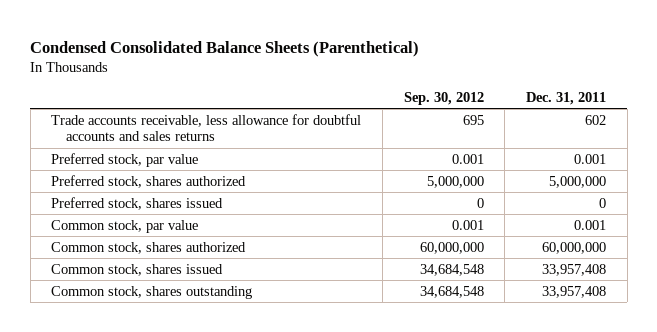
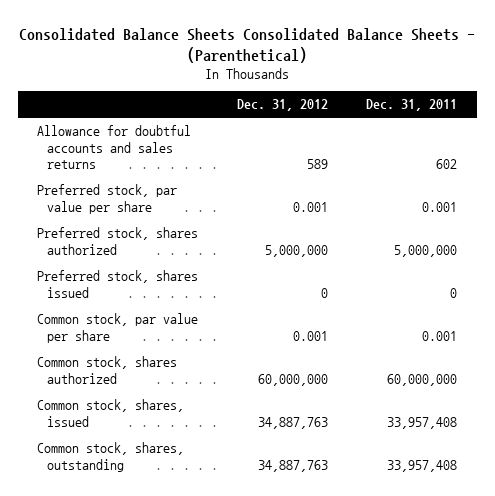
[30,40,420,57] Condensed Consolidated Balance Sheets (Parenthetical) -> [19,27,476,63] Consolidated Balance Sheets Consolidated Balance Sheets - (Parenthetical)
[403,91,484,105] Sep. 30, 2012 -> none
none -> [236,99,328,112] Dec. 31, 2012
[51,113,362,142] Trade accounts receivable, less allowance for doubtful accounts and sales returns -> [37,125,192,170] Allowance for doubtful accounts and sales returns
[51,152,199,167] Preferred stock, par value -> [37,184,178,214] Preferred stock, par value per share
[51,219,199,233] Common stock, par value -> [37,313,199,343] Common stock, par value per share
[51,263,224,276] Common stock, shares issued -> [37,399,185,427] Common stock, shares, issued
[51,285,253,299] Common stock, shares outstanding -> [37,442,185,472] Common stock, shares, outstanding

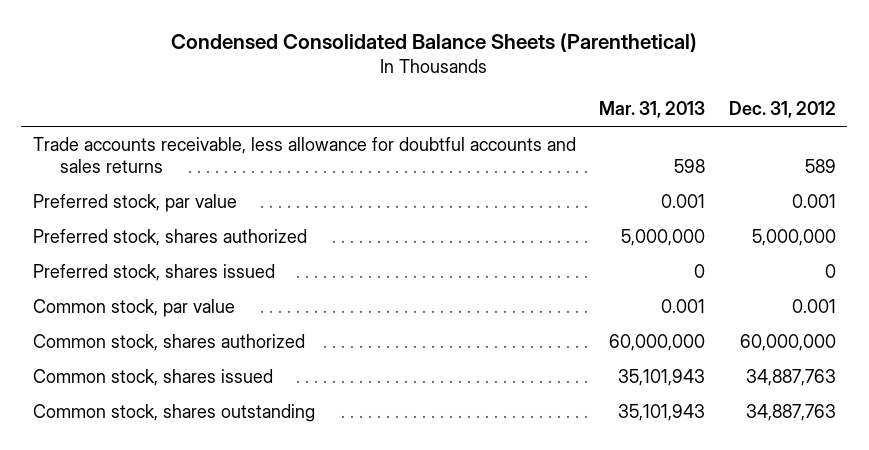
[19,27,476,63] Consolidated Balance Sheets Consolidated Balance Sheets - (Parenthetical) -> [171,33,698,53] Condensed Consolidated Balance Sheets (Parenthetical)
[366,99,458,112] Dec. 31, 2011 -> none
none -> [599,101,706,119] Mar. 31, 2013
[37,125,192,170] Allowance for doubtful accounts and sales returns -> [32,137,576,173] Trade accounts receivable, less allowance for doubtful accounts and sales returns
[37,184,178,214] Preferred stock, par value per share -> [32,194,237,213] Preferred stock, par value
[37,313,199,343] Common stock, par value per share -> [32,299,235,318] Common stock, par value
[37,399,185,427] Common stock, shares, issued -> [32,369,273,387] Common stock, shares issued
[37,442,185,472] Common stock, shares, outstanding -> [32,404,315,423] Common stock, shares outstanding

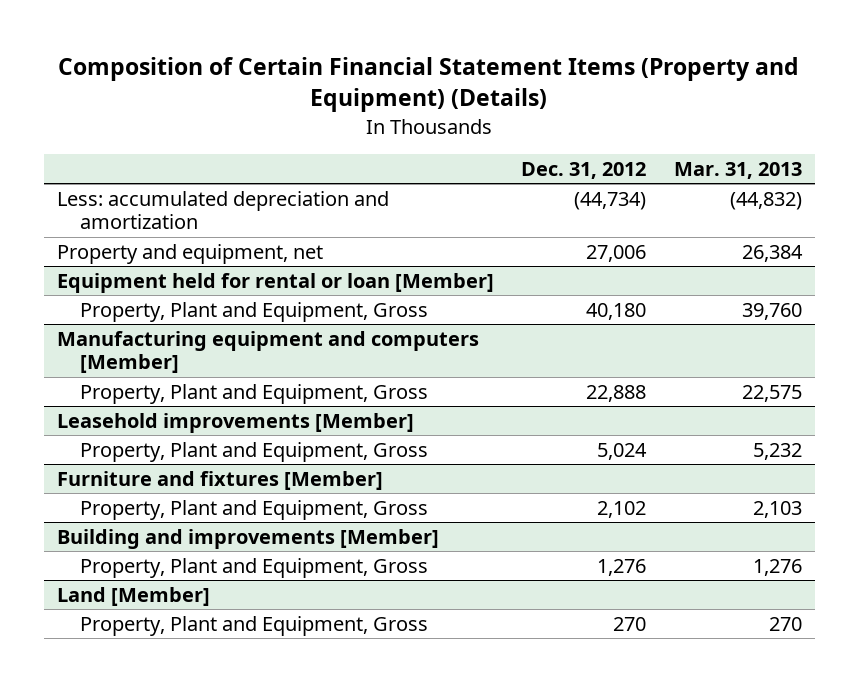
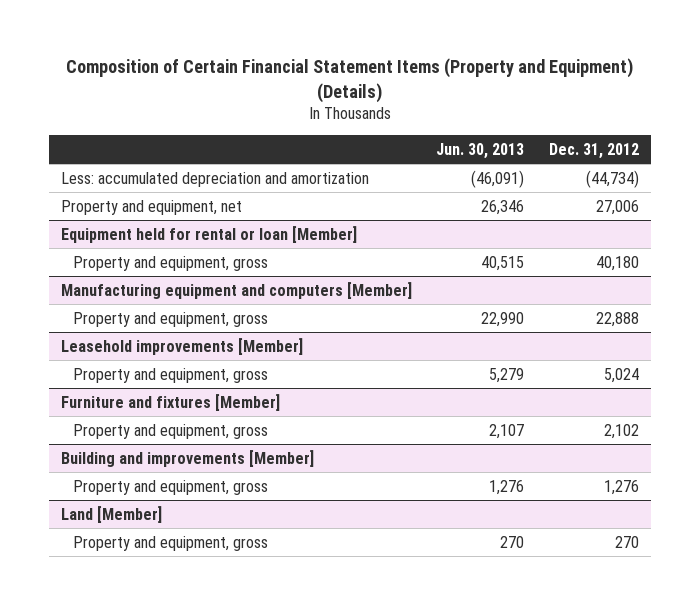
[673,161,802,179] Mar. 31, 2013 -> none
none -> [436,142,525,159] Jun. 30, 2013
[79,301,428,322] Property, Plant and Equipment, Gross -> [73,255,269,271] Property and equipment, gross
[79,383,428,404] Property, Plant and Equipment, Gross -> [73,311,269,327] Property and equipment, gross
[79,441,428,462] Property, Plant and Equipment, Gross -> [73,367,269,383] Property and equipment, gross
[79,499,428,520] Property, Plant and Equipment, Gross -> [73,423,269,439] Property and equipment, gross
[79,557,428,578] Property, Plant and Equipment, Gross -> [73,479,269,495] Property and equipment, gross
[79,615,428,636] Property, Plant and Equipment, Gross -> [73,535,269,551] Property and equipment, gross

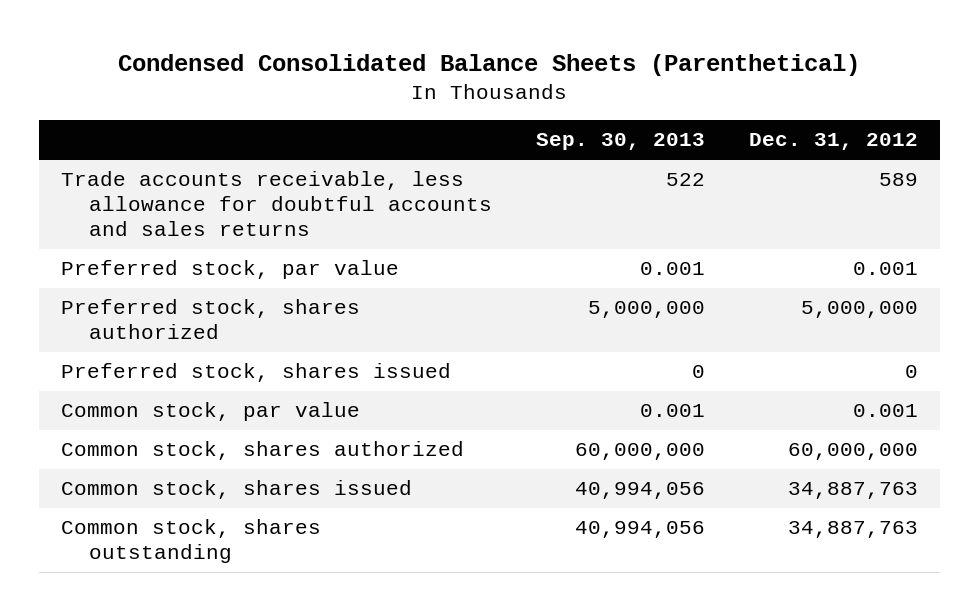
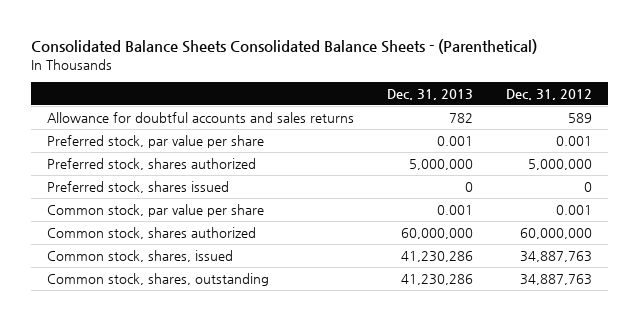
[118,54,861,77] Condensed Consolidated Balance Sheets (Parenthetical) -> [31,39,538,55] Consolidated Balance Sheets Consolidated Balance Sheets - (Parenthetical)
[535,133,705,151] Sep. 30, 2013 -> none
none -> [387,88,474,100] Dec. 31, 2013
[61,171,493,237] Trade accounts receivable, less allowance for doubtful accounts and sales returns -> [47,112,355,124] Allowance for doubtful accounts and sales returns
[61,260,400,280] Preferred stock, par value -> [47,135,265,149] Preferred stock, par value per share
[61,402,361,422] Common stock, par value -> [47,204,265,218] Common stock, par value per share
[61,480,413,500] Common stock, shares issued -> [47,250,234,263] Common stock, shares, issued
[61,519,322,564] Common stock, shares outstanding -> [47,273,270,287] Common stock, shares, outstanding

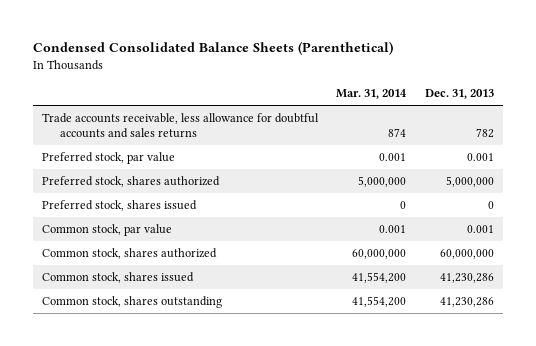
[31,39,538,55] Consolidated Balance Sheets Consolidated Balance Sheets - (Parenthetical) -> [32,40,393,55] Condensed Consolidated Balance Sheets (Parenthetical)
[505,88,592,100] Dec. 31, 2012 -> none
none -> [336,89,408,100] Mar. 31, 2014
[47,112,355,124] Allowance for doubtful accounts and sales returns -> [41,113,319,138] Trade accounts receivable, less allowance for doubtful accounts and sales returns
[47,135,265,149] Preferred stock, par value per share -> [41,152,175,165] Preferred stock, par value
[47,204,265,218] Common stock, par value per share -> [41,224,172,237] Common stock, par value
[47,250,234,263] Common stock, shares, issued -> [41,272,194,284] Common stock, shares issued
[47,273,270,287] Common stock, shares, outstanding -> [41,296,222,309] Common stock, shares outstanding

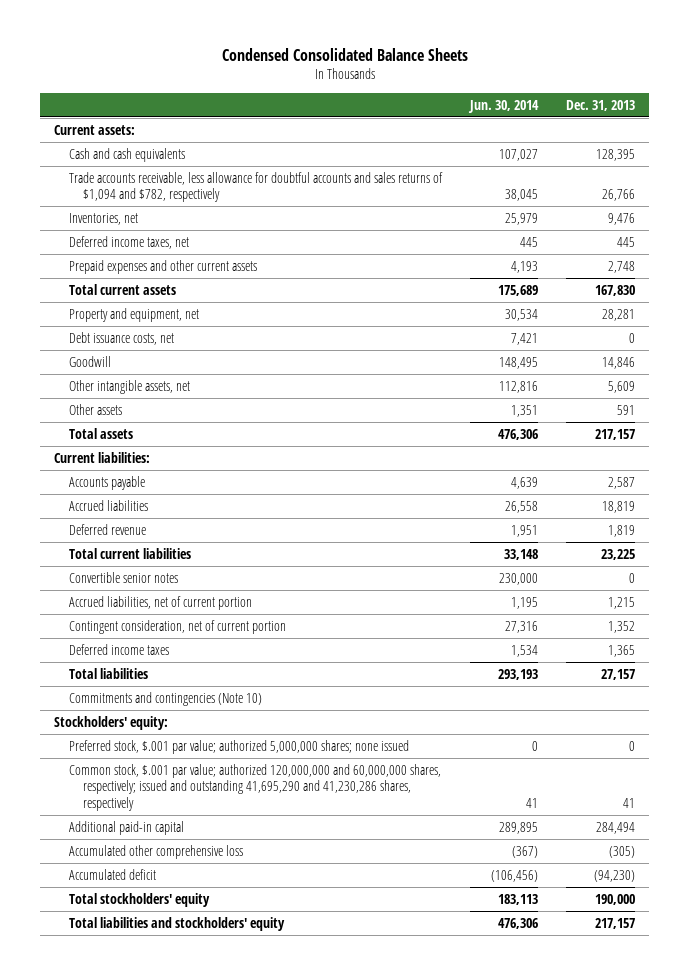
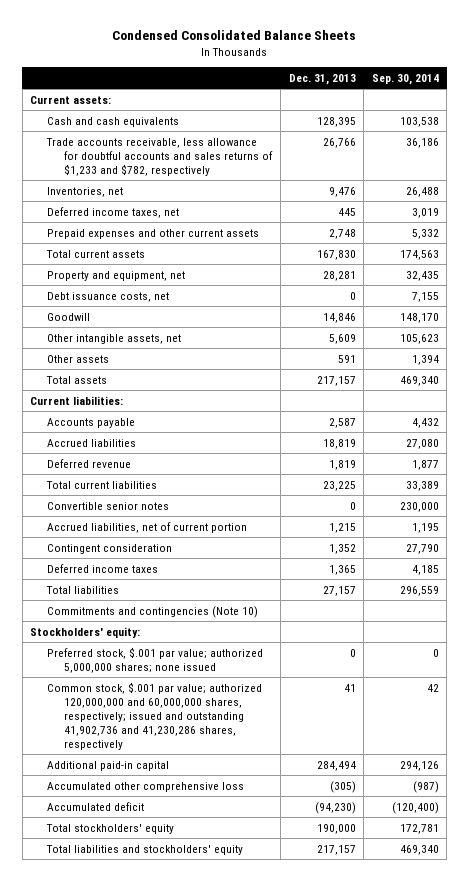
[467,99,539,113] Jun. 30, 2014 -> none
none -> [371,73,439,85] Sep. 30, 2014
[68,171,443,203] Trade accounts receivable, less allowance for doubtful accounts and sales returns of $1,094 and $782, respectively -> [46,137,274,176] Trade accounts receivable, less allowance for doubtful accounts and sales returns of $1,233 and $782, respectively
[68,619,286,634] Contingent consideration, net of current portion -> [47,543,173,554] Contingent consideration
[68,763,441,811] Common stock, $.001 par value; authorized 120,000,000 and 60,000,000 shares, respectively; issued and outstanding 41,695,290 and 41,230,286 shares, respectively -> [47,681,263,750] Common stock, $.001 par value; authorized 120,000,000 and 60,000,000 shares, respectively; issued and outstanding 41,902,736 and 41,230,286 shares, respectively

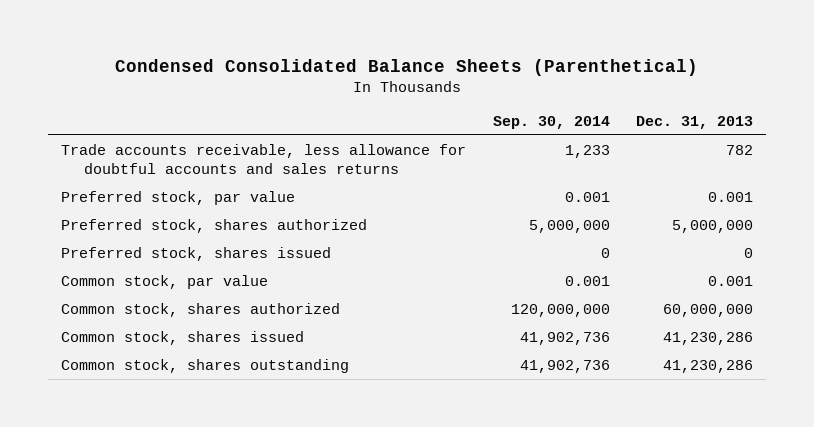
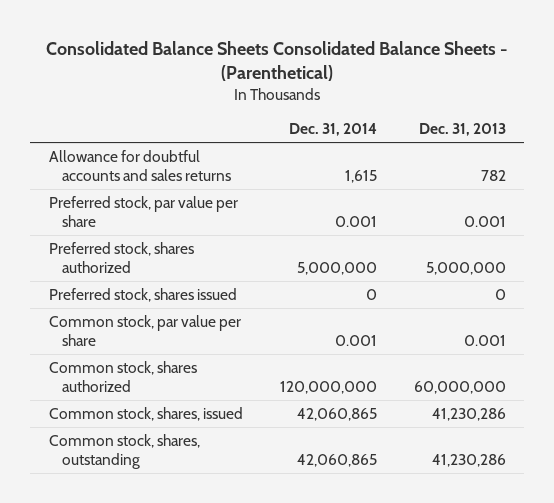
[115,58,699,76] Condensed Consolidated Balance Sheets (Parenthetical) -> [46,40,509,81] Consolidated Balance Sheets Consolidated Balance Sheets - (Parenthetical)
[492,115,610,129] Sep. 30, 2014 -> none
none -> [288,123,377,137] Dec. 31, 2014
[61,143,467,175] Trade accounts receivable, less allowance for doubtful accounts and sales returns -> [48,149,232,181] Allowance for doubtful accounts and sales returns
[61,190,296,205] Preferred stock, par value -> [48,195,238,227] Preferred stock, par value per share
[61,274,269,289] Common stock, par value -> [48,314,241,346] Common stock, par value per share
[61,330,305,345] Common stock, shares issued -> [48,406,243,421] Common stock, shares, issued
[61,358,350,373] Common stock, shares outstanding -> [48,433,200,469] Common stock, shares, outstanding

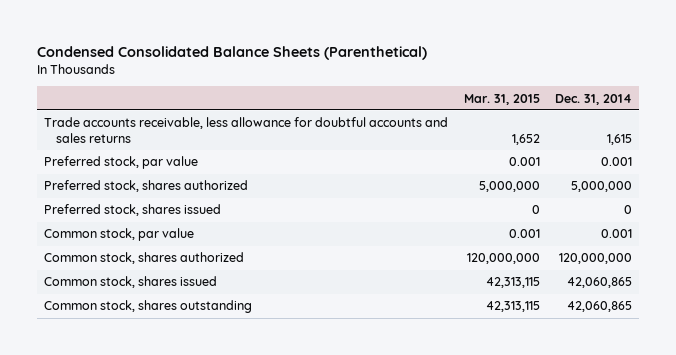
[46,40,509,81] Consolidated Balance Sheets Consolidated Balance Sheets - (Parenthetical) -> [36,45,427,60] Condensed Consolidated Balance Sheets (Parenthetical)
[418,123,506,137] Dec. 31, 2013 -> none
none -> [463,93,540,105] Mar. 31, 2015
[48,149,232,181] Allowance for doubtful accounts and sales returns -> [44,117,449,143] Trade accounts receivable, less allowance for doubtful accounts and sales returns
[48,195,238,227] Preferred stock, par value per share -> [44,156,199,170] Preferred stock, par value
[48,314,241,346] Common stock, par value per share -> [44,228,195,242] Common stock, par value
[48,406,243,421] Common stock, shares, issued -> [44,276,218,289] Common stock, shares issued
[48,433,200,469] Common stock, shares, outstanding -> [44,300,253,314] Common stock, shares outstanding

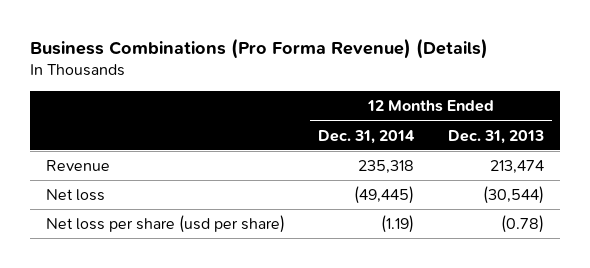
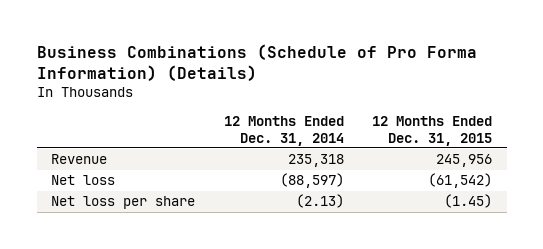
[29,38,488,60] Business Combinations (Pro Forma Revenue) (Details) -> [36,43,477,81] Business Combinations (Schedule of Pro Forma Information) (Details)
[447,129,544,144] Dec. 31, 2013 -> none
none -> [372,115,493,146] 12 Months Ended Dec. 31, 2015
[354,186,415,205] (49,445) -> [279,173,344,189] (88,597)
[46,215,286,234] Net loss per share (usd per share) -> [51,196,196,210] Net loss per share
[381,215,415,234] (1.19) -> [295,194,344,209] (2.13)

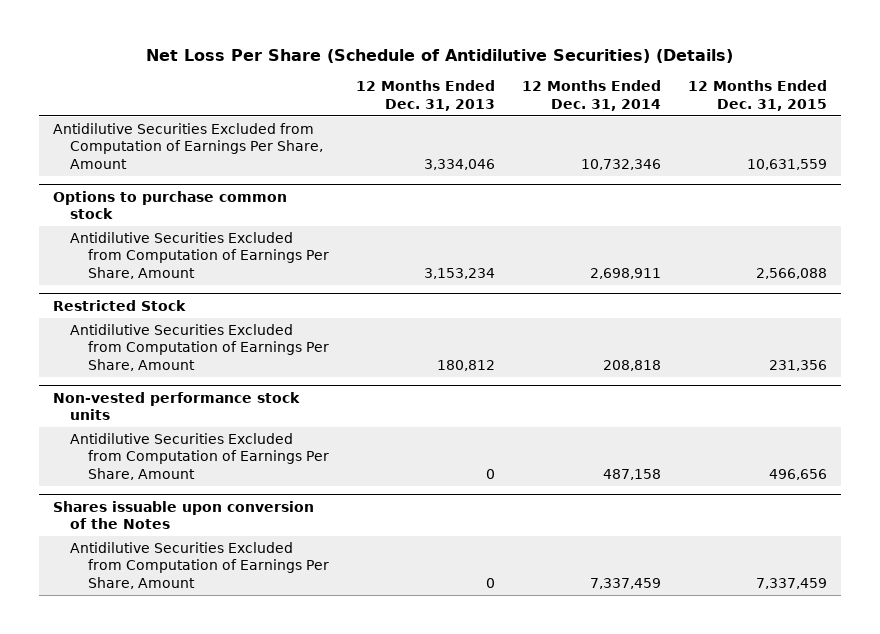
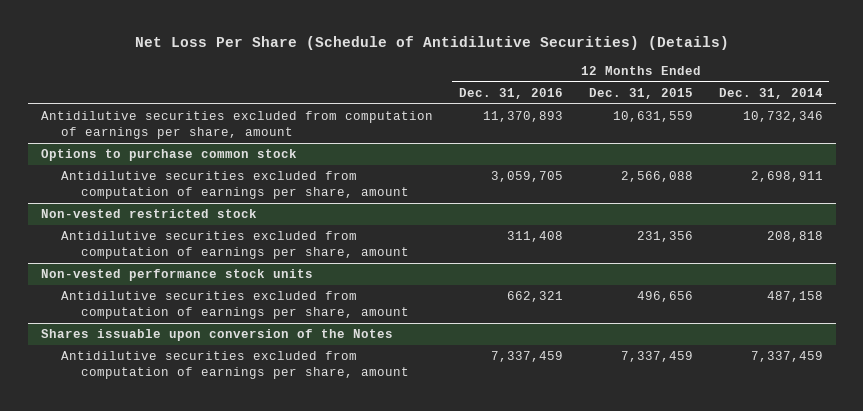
[356,80,496,111] 12 Months Ended Dec. 31, 2013 -> none
none -> [458,88,563,100] Dec. 31, 2016
[52,123,324,169] Antidilutive Securities Excluded from Computation of Earnings Per Share, Amount -> [40,111,433,140] Antidilutive securities excluded from computation of earnings per share, amount
[70,232,329,279] Antidilutive Securities Excluded from Computation of Earnings Per Share, Amount -> [60,171,410,200] Antidilutive securities excluded from computation of earnings per share, amount
[52,299,186,311] Restricted Stock -> [40,209,257,219] Non-vested restricted stock
[70,324,329,371] Antidilutive Securities Excluded from Computation of Earnings Per Share, Amount -> [60,231,410,260] Antidilutive securities excluded from computation of earnings per share, amount
[70,433,329,480] Antidilutive Securities Excluded from Computation of Earnings Per Share, Amount -> [60,291,410,320] Antidilutive securities excluded from computation of earnings per share, amount
[70,542,329,589] Antidilutive Securities Excluded from Computation of Earnings Per Share, Amount -> [60,351,410,380] Antidilutive securities excluded from computation of earnings per share, amount

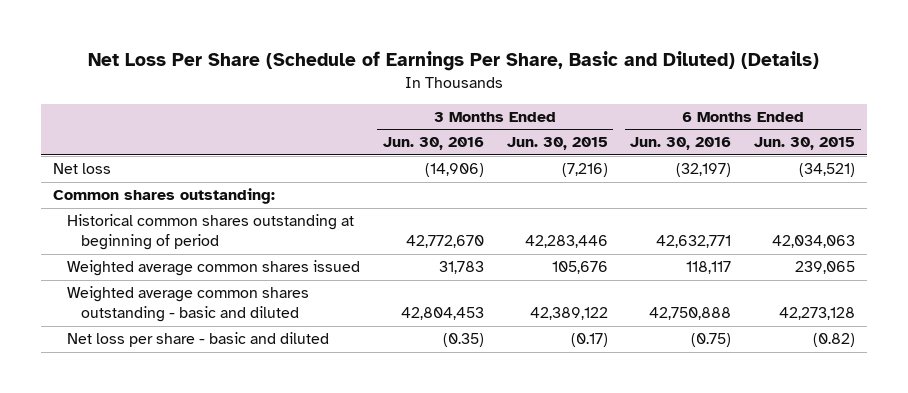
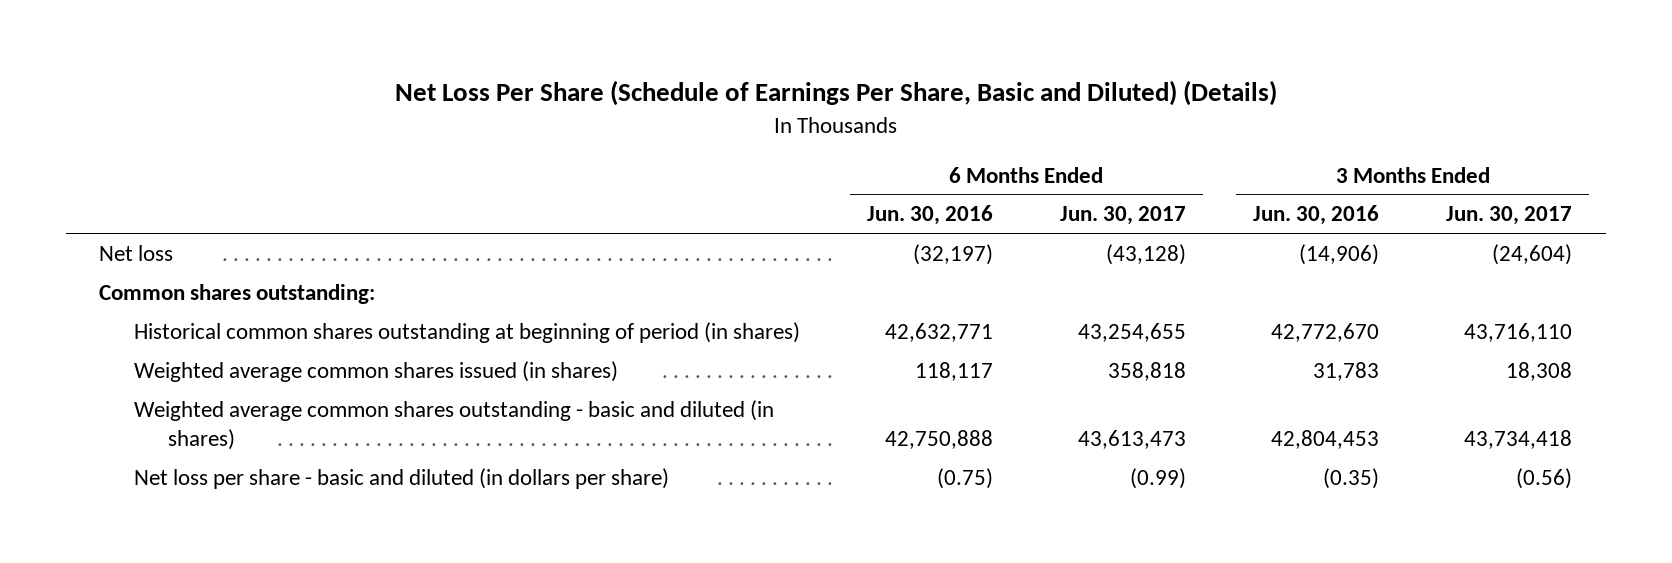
[506,137,608,151] Jun. 30, 2015 -> none
[754,137,856,151] Jun. 30, 2015 -> none
none -> [1059,206,1186,226] Jun. 30, 2017
none -> [1446,206,1573,226] Jun. 30, 2017
[66,214,354,251] Historical common shares outstanding at beginning of period -> [133,321,800,343] Historical common shares outstanding at beginning of period (in shares)
[66,260,360,277] Weighted average common shares issued -> [133,360,618,382] Weighted average common shares issued (in shares)
[66,286,309,323] Weighted average common shares outstanding - basic and diluted -> [133,399,774,451] Weighted average common shares outstanding - basic and diluted (in shares)
[66,332,329,348] Net loss per share - basic and diluted -> [133,467,669,489] Net loss per share - basic and diluted (in dollars per share)

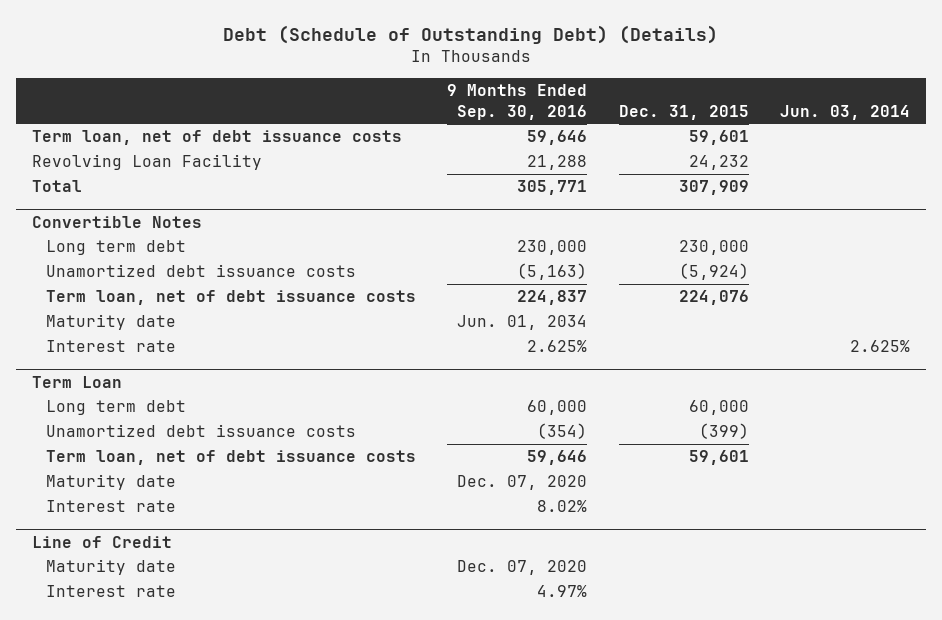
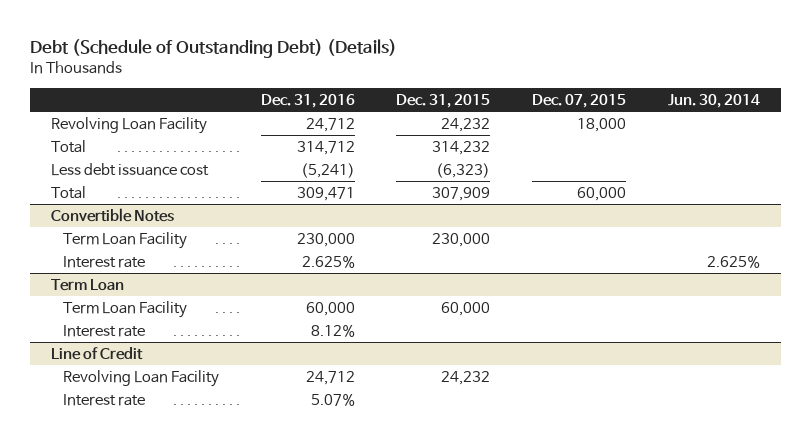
[447,84,588,120] 9 Months Ended Sep. 30, 2016 -> none
[779,104,910,120] Jun. 03, 2014 -> none
none -> [260,93,355,108] Dec. 31, 2016
none -> [532,93,627,108] Dec. 07, 2015
none -> [667,93,760,108] Jun. 30, 2014
[31,130,402,146] Term loan, net of debt issuance costs -> none
none -> [51,139,87,153] Total
none -> [51,162,210,176] Less debt issuance cost
[45,264,356,278] Unamortized debt issuance costs -> none
[45,290,416,306] Term loan, net of debt issuance costs -> none
[45,314,176,331] Maturity date -> none
[45,240,186,256] Long term debt -> [63,231,188,249] Term Loan Facility
[45,424,356,438] Unamortized debt issuance costs -> none
[45,450,416,466] Term loan, net of debt issuance costs -> none
[45,474,176,491] Maturity date -> none
[45,400,186,416] Long term debt -> [63,300,188,318] Term Loan Facility
[45,559,176,576] Maturity date -> none
none -> [63,369,220,387] Revolving Loan Facility

